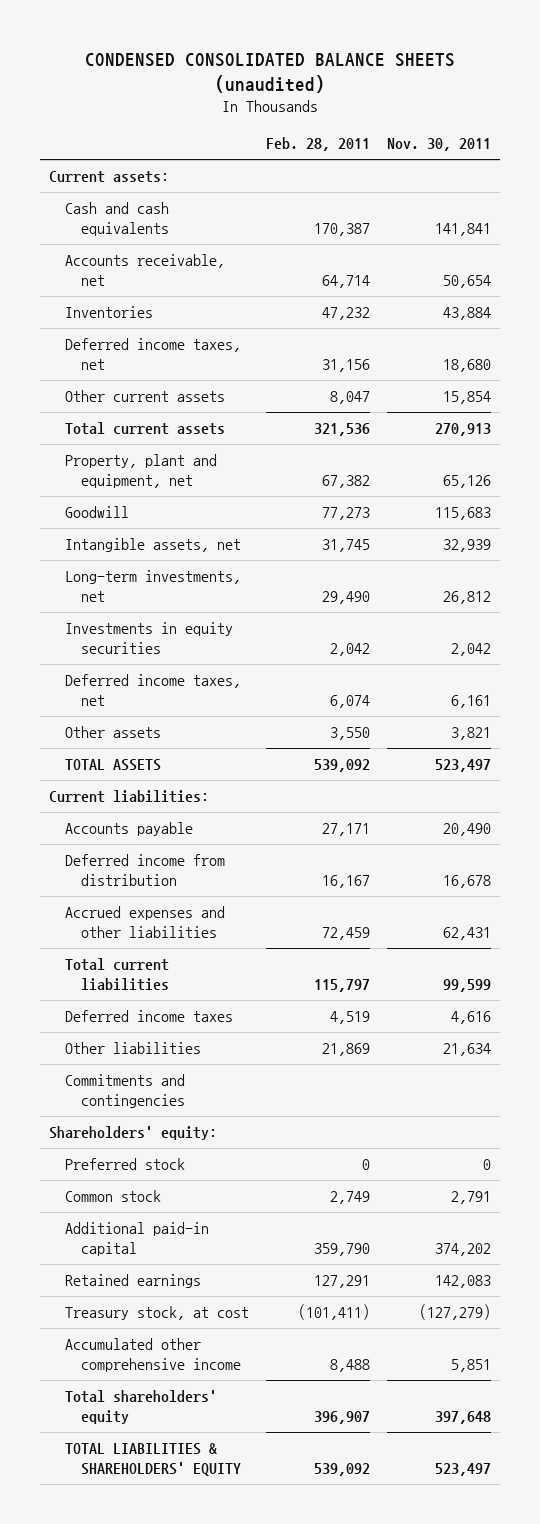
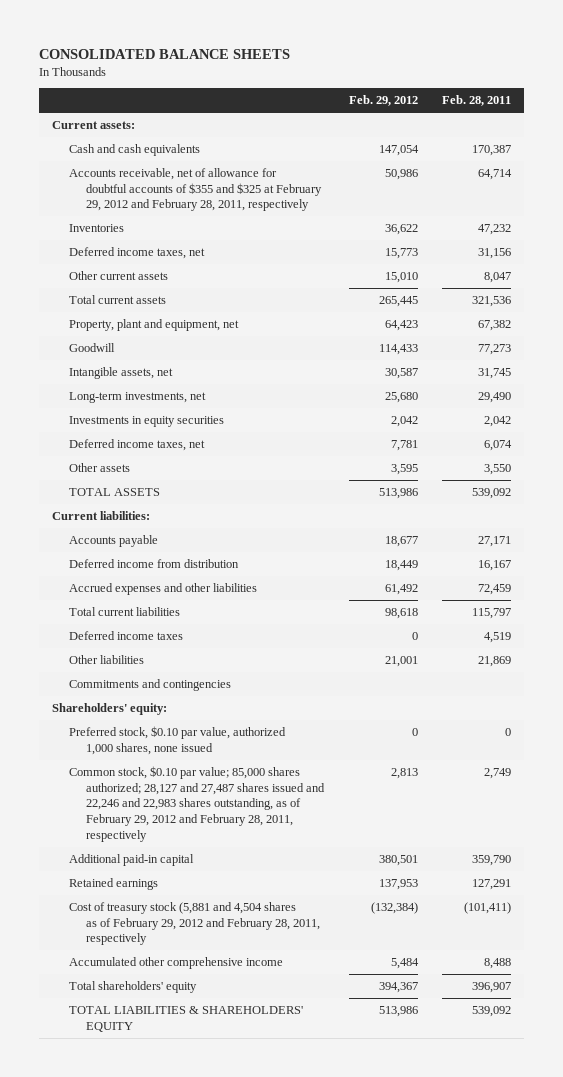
[84,52,455,93] CONDENSED CONSOLIDATED BALANCE SHEETS (unaudited) -> [39,48,291,59] CONSOLIDATED BALANCE SHEETS
[386,138,491,152] Nov. 30, 2011 -> none
none -> [348,95,418,107] Feb. 29, 2012
[64,254,225,287] Accounts receivable, net -> [69,168,323,212] Accounts receivable, net of allowance for doubtful accounts of $355 and $325 at February 29, 2012 and February 28, 2011, respectively
[64,1158,185,1171] Preferred stock -> [69,726,287,755] Preferred stock, $0.10 par value, authorized 1,000 shares, none issued
[64,1190,161,1203] Common stock -> [69,766,326,842] Common stock, $0.10 par value; 85,000 shares authorized; 28,127 and 27,487 shares issued and 22,246 and 22,983 shares outstanding, as of February 29, 2012 and February 28, 2011, respectively
[64,1306,249,1321] Treasury stock, at cost -> [69,902,321,946] Cost of treasury stock (5,881 and 4,504 shares as of February 29, 2012 and February 28, 2011, respectively

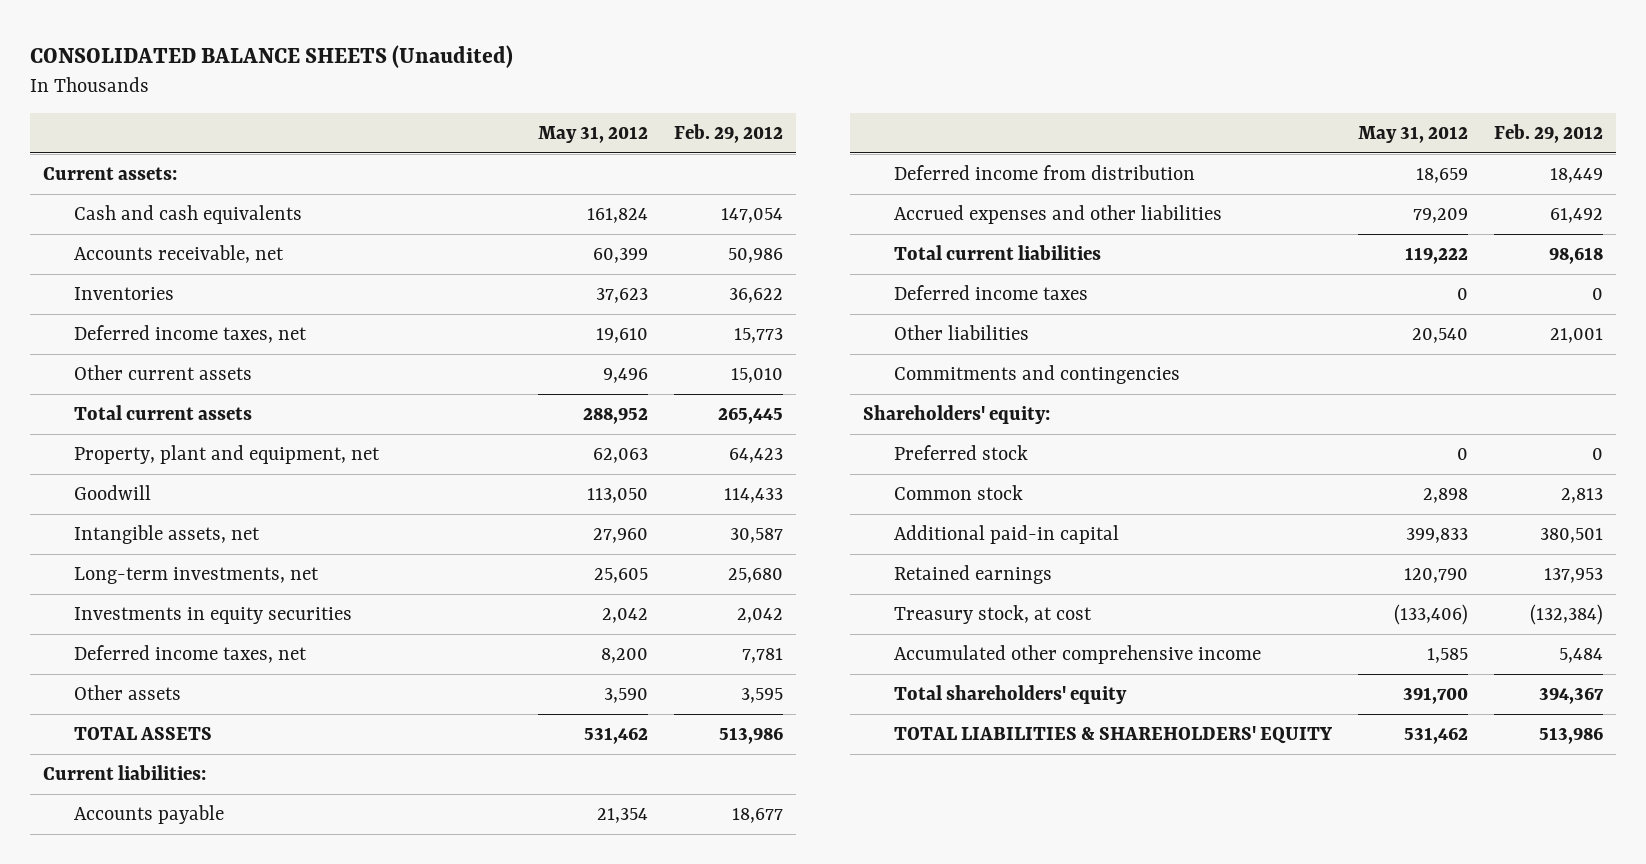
[39,48,291,59] CONSOLIDATED BALANCE SHEETS -> [29,44,513,68] CONSOLIDATED BALANCE SHEETS (Unaudited)
[442,95,512,107] Feb. 28, 2011 -> none
none -> [538,125,649,143] May 31, 2012
[69,168,323,212] Accounts receivable, net of allowance for doubtful accounts of $355 and $325 at February 29, 2012 and February 28, 2011, respectively -> [74,245,285,264] Accounts receivable, net
[69,726,287,755] Preferred stock, $0.10 par value, authorized 1,000 shares, none issued -> [894,445,1029,461] Preferred stock
[69,766,326,842] Common stock, $0.10 par value; 85,000 shares authorized; 28,127 and 27,487 shares issued and 22,246 and 22,983 shares outstanding, as of February 29, 2012 and February 28, 2011, respectively -> [894,485,1024,501] Common stock
[69,902,321,946] Cost of treasury stock (5,881 and 4,504 shares as of February 29, 2012 and February 28, 2011, respectively -> [894,605,1093,625] Treasury stock, at cost

